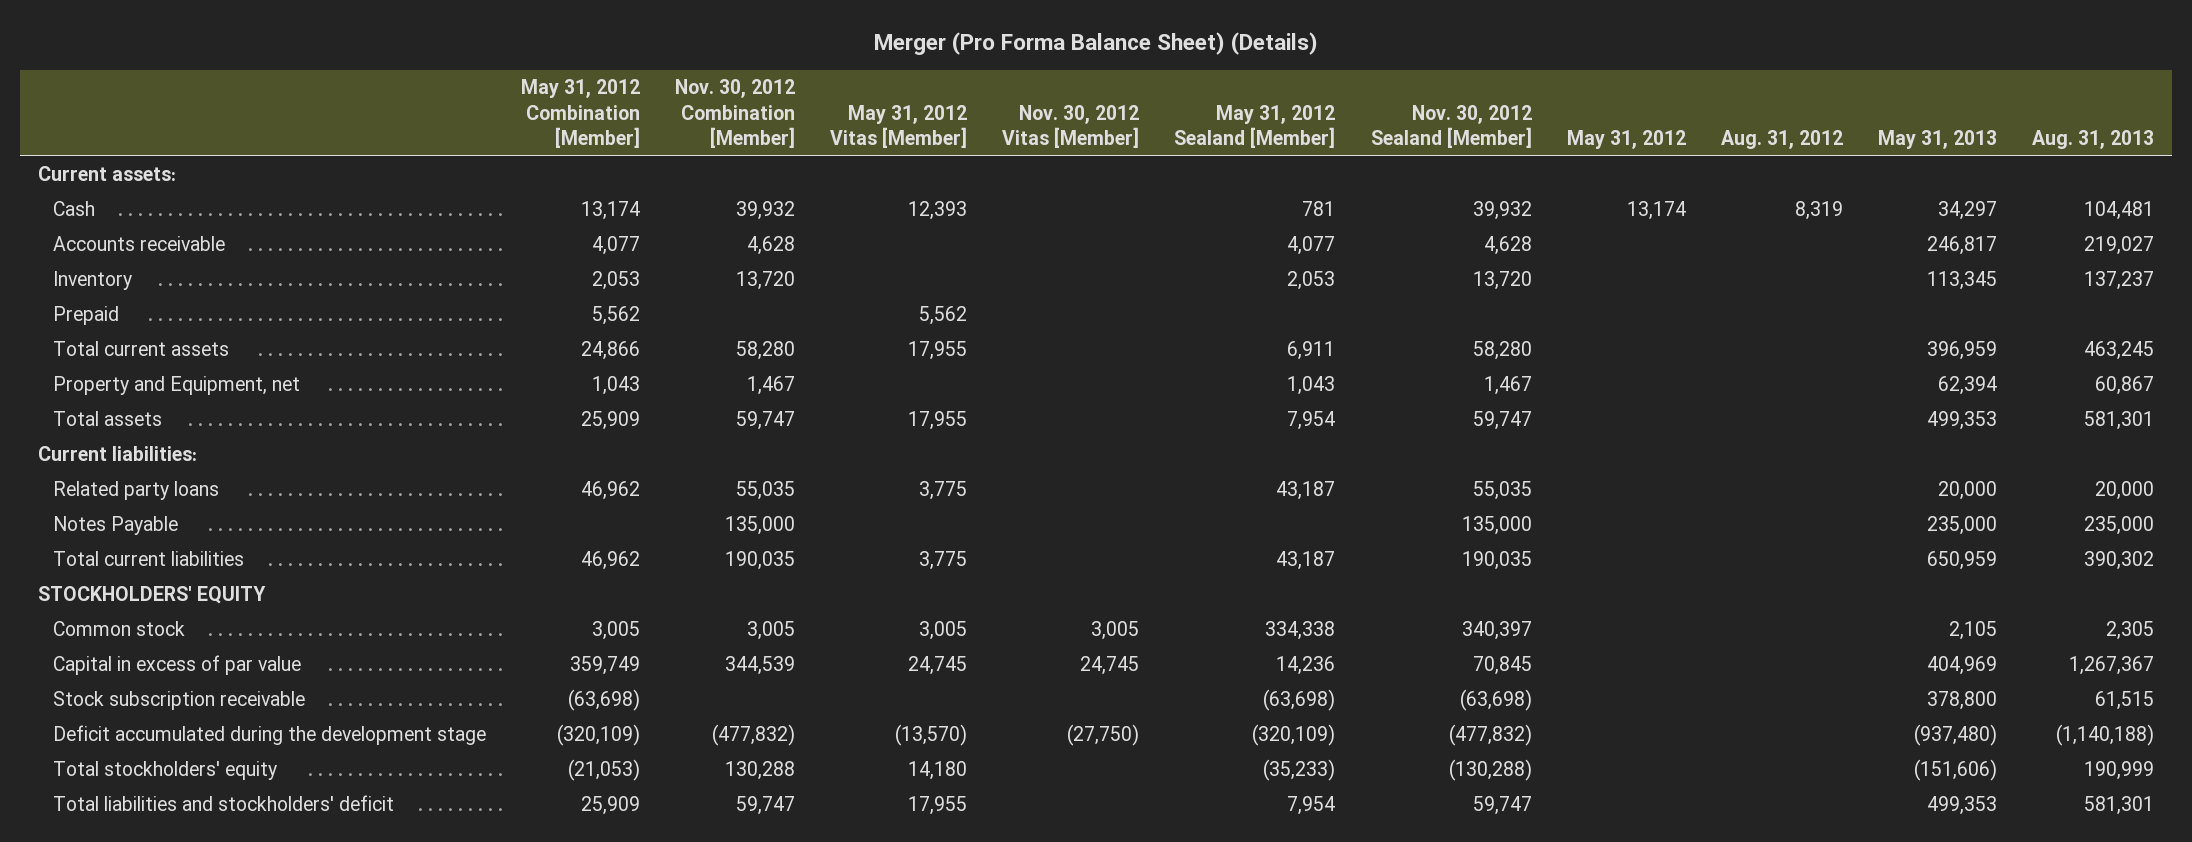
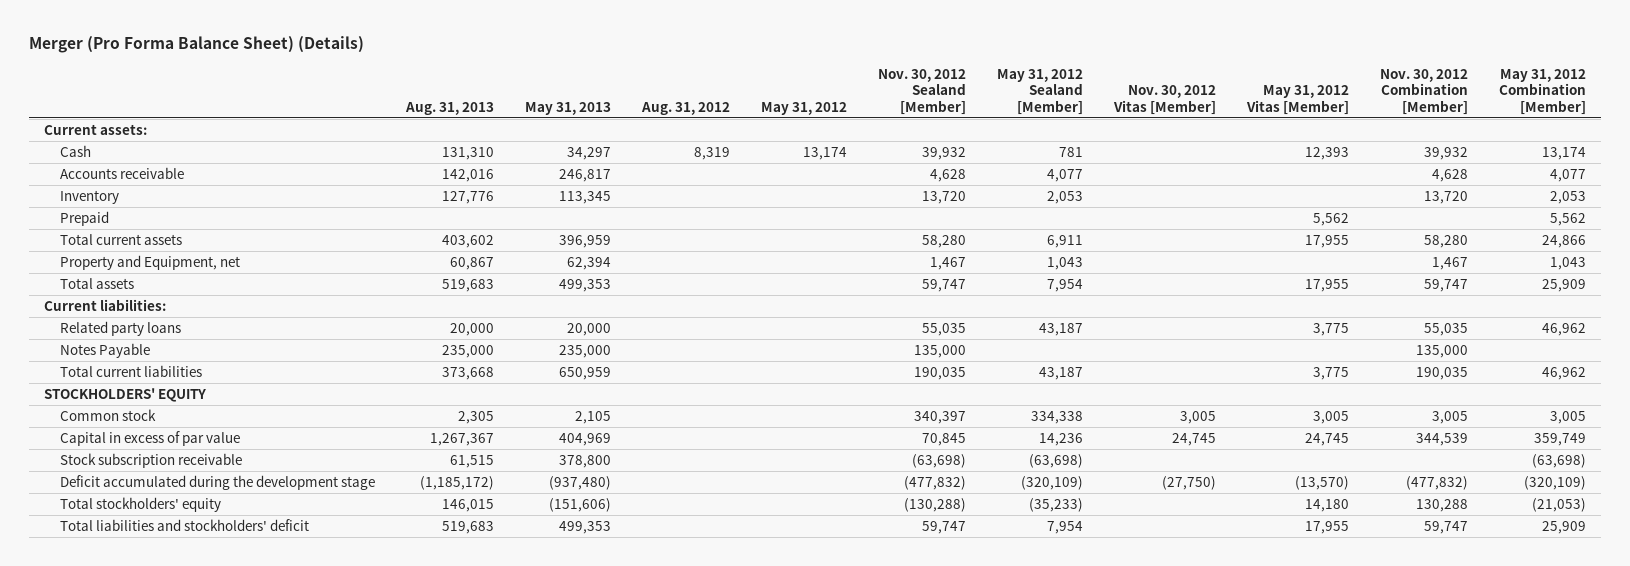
[2084,201,2155,221] 104,481 -> [441,146,494,160] 131,310
[2084,236,2155,256] 219,027 -> [441,168,494,182] 142,016
[2084,271,2155,291] 137,237 -> [441,190,494,204] 127,776
[2084,341,2155,361] 463,245 -> [441,234,494,248] 403,602
[2084,411,2155,431] 581,301 -> [441,278,494,292] 519,683
[2084,551,2155,571] 390,302 -> [441,366,494,380] 373,668
[2056,724,2155,747] (1,140,188) -> [419,475,494,490] (1,185,172)
[2084,761,2155,781] 190,999 -> [441,498,494,512] 146,015
[2084,796,2155,816] 581,301 -> [441,520,494,534] 519,683

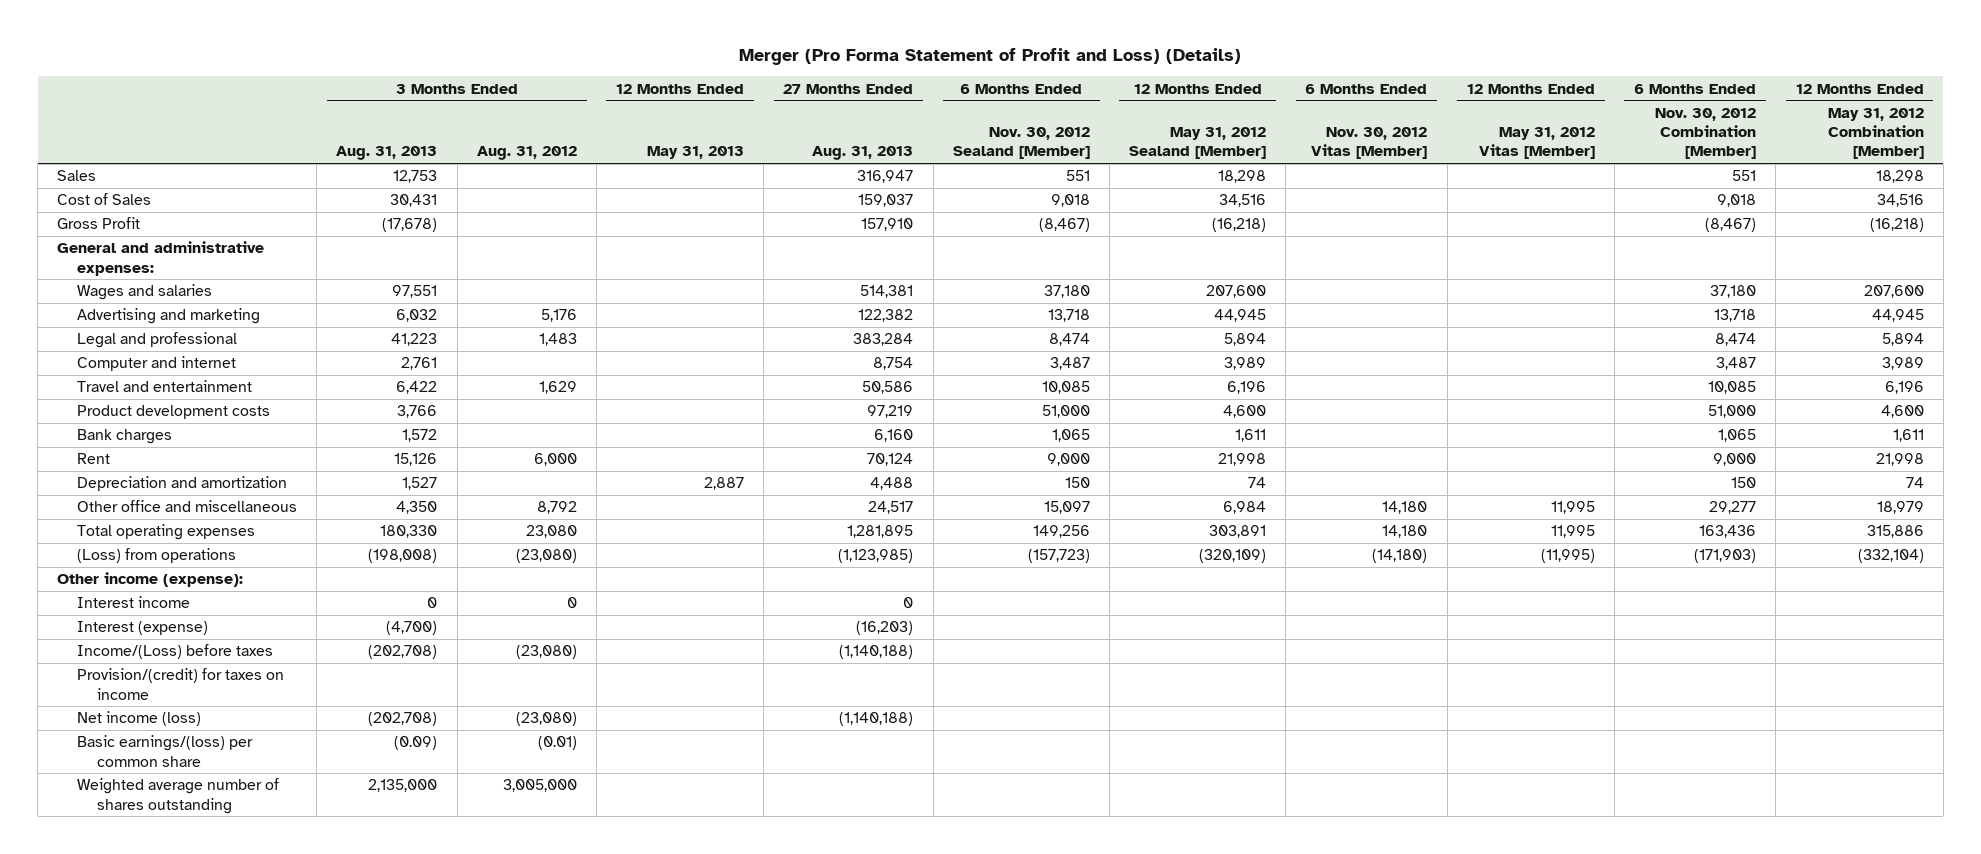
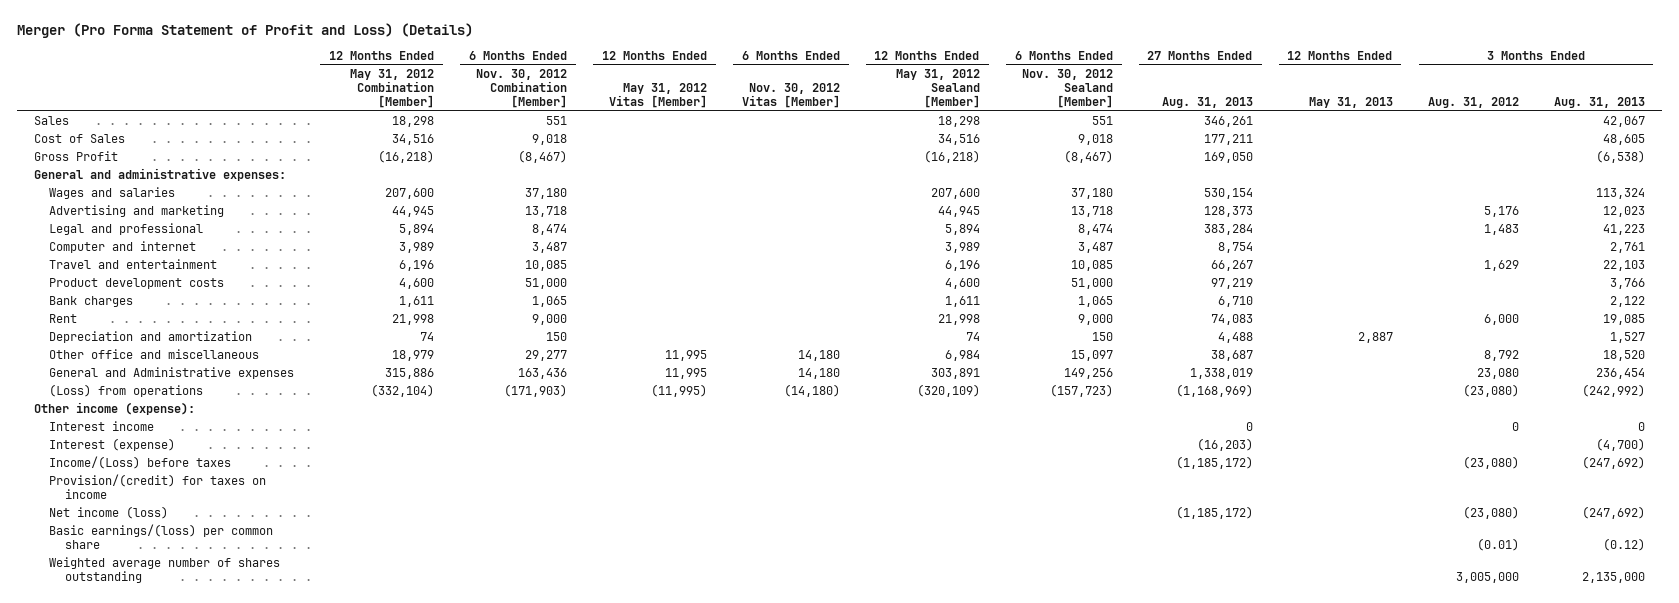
[393,170,438,184] 12,753 -> [1602,116,1645,128] 42,067
[857,170,914,184] 316,947 -> [1203,116,1253,128] 346,261
[390,194,438,208] 30,431 -> [1602,134,1645,146] 48,605
[858,194,914,208] 159,037 -> [1203,134,1253,146] 177,211
[382,218,438,233] (17,678) -> [1595,150,1645,164] (6,538)
[861,218,914,232] 157,910 -> [1203,152,1253,164] 169,050
[392,285,438,299] 97,551 -> [1595,188,1645,200] 113,324
[860,285,914,299] 514,381 -> [1203,188,1253,200] 530,154
[396,309,438,323] 6,032 -> [1602,206,1645,218] 12,023
[858,309,914,323] 122,382 -> [1203,206,1253,218] 128,373
[396,381,438,395] 6,422 -> [1602,260,1645,272] 22,103
[862,381,914,395] 50,586 -> [1210,260,1253,272] 66,267
[402,429,438,443] 1,572 -> [1609,296,1645,308] 2,122
[874,429,914,443] 6,160 -> [1217,296,1253,308] 6,710
[394,453,438,467] 15,126 -> [1602,314,1645,326] 19,085
[867,453,914,467] 70,124 -> [1210,314,1253,326] 74,083
[77,524,256,541] Total operating expenses -> none
[396,501,438,515] 4,350 -> [1602,350,1645,362] 18,520
[868,501,914,515] 24,517 -> [1210,350,1253,362] 38,687
none -> [49,367,295,380] General and Administrative expenses
[368,549,438,564] (198,008) -> [1581,384,1645,398] (242,992)
[838,549,914,564] (1,123,985) -> [1175,384,1253,398] (1,168,969)
[368,645,438,660] (202,708) -> [1581,456,1645,470] (247,692)
[839,645,914,660] (1,140,188) -> [1175,456,1253,470] (1,185,172)
[368,712,438,727] (202,708) -> [1581,506,1645,520] (247,692)
[839,712,914,727] (1,140,188) -> [1175,506,1253,520] (1,185,172)
[394,736,438,751] (0.09) -> [1602,538,1645,552] (0.12)

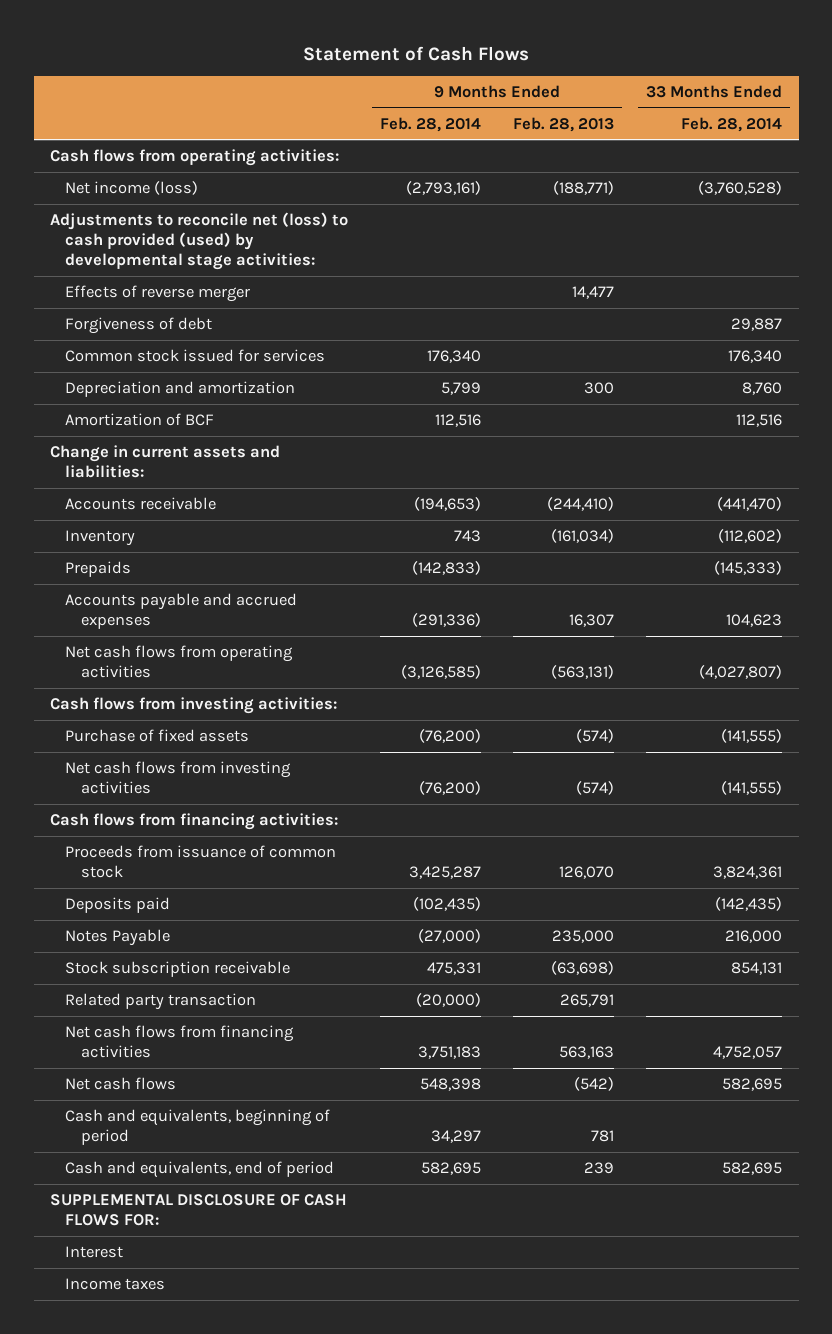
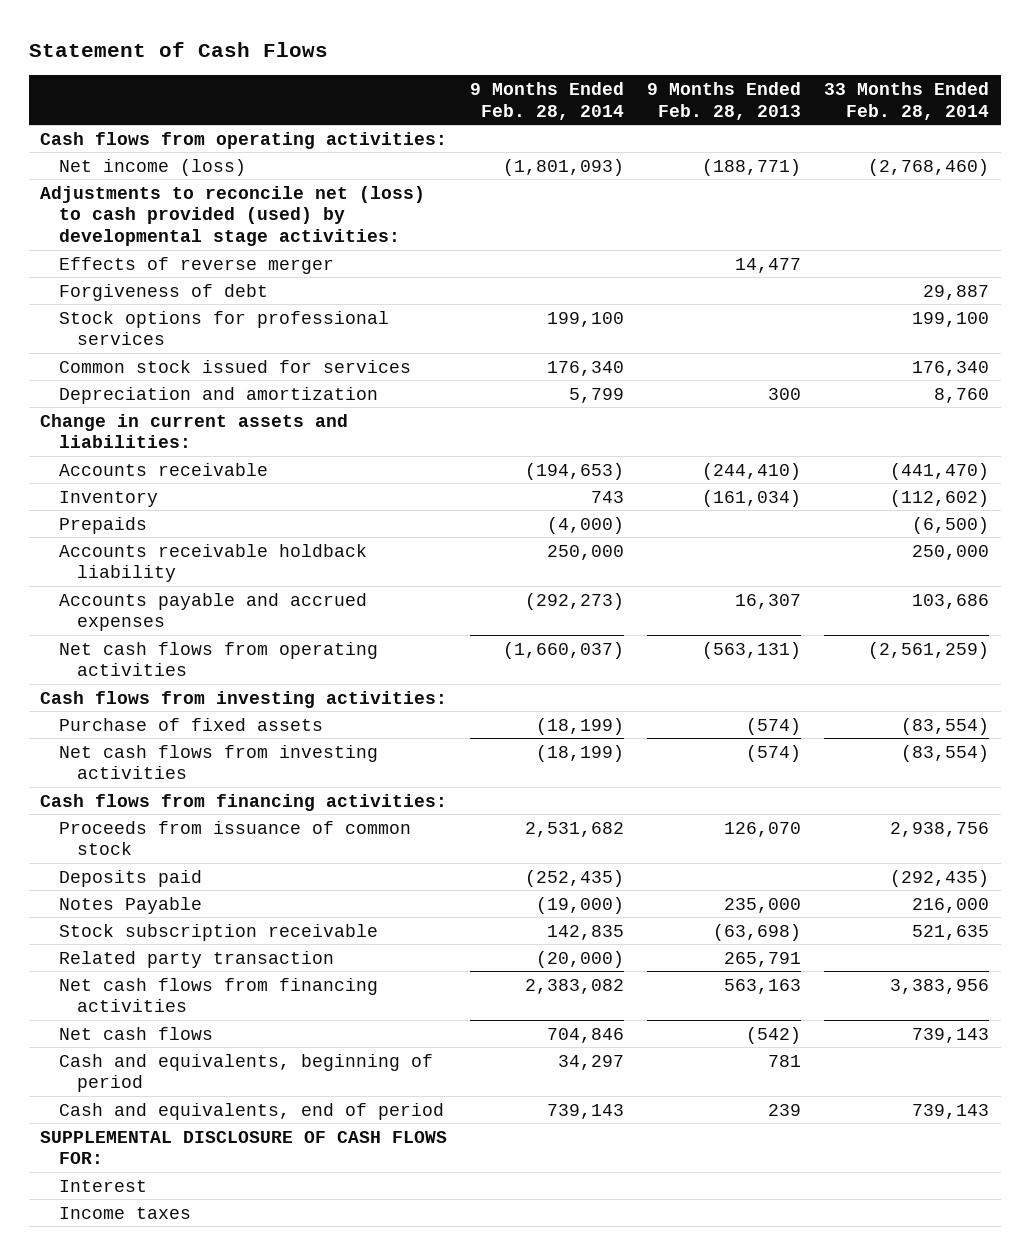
[405,181,481,196] (2,793,161) -> [503,158,625,176] (1,801,093)
[698,181,783,196] (3,760,528) -> [868,158,990,176] (2,768,460)
none -> [58,310,389,346] Stock options for professional services
[65,413,215,427] Amortization of BCF -> none
[411,561,481,576] (142,833) -> [547,516,625,534] (4,000)
[714,561,783,576] (145,333) -> [912,516,990,534] (6,500)
none -> [58,543,367,583] Accounts receivable holdback liability
[411,613,481,628] (291,336) -> [525,592,625,610] (292,273)
[726,614,783,628] 104,623 -> [912,593,990,609] 103,686
[400,665,481,680] (3,126,585) -> [503,641,625,659] (1,660,037)
[699,665,783,680] (4,027,807) -> [868,641,990,659] (2,561,259)
[418,729,481,744] (76,200) -> [536,717,625,735] (18,199)
[721,729,783,744] (141,555) -> [901,717,990,735] (83,554)
[418,781,481,796] (76,200) -> [536,744,625,762] (18,199)
[721,781,783,796] (141,555) -> [901,744,990,762] (83,554)
[408,866,481,880] 3,425,287 -> [525,821,625,837] 2,531,682
[713,866,783,880] 3,824,361 -> [890,821,990,837] 2,938,756
[412,897,481,912] (102,435) -> [525,869,625,887] (252,435)
[715,897,783,912] (142,435) -> [890,869,990,887] (292,435)
[417,929,481,944] (27,000) -> [536,896,625,914] (19,000)
[426,962,481,976] 475,331 -> [547,924,625,940] 142,835
[731,962,783,976] 854,131 -> [912,924,990,940] 521,635
[417,1046,481,1060] 3,751,183 -> [525,978,625,994] 2,383,082
[713,1046,783,1060] 4,752,057 -> [890,978,990,994] 3,383,956
[419,1078,481,1092] 548,398 -> [547,1027,625,1043] 704,846
[722,1078,783,1092] 582,695 -> [912,1027,990,1043] 739,143
[420,1162,481,1176] 582,695 -> [547,1103,625,1119] 739,143
[722,1162,783,1176] 582,695 -> [912,1103,990,1119] 739,143

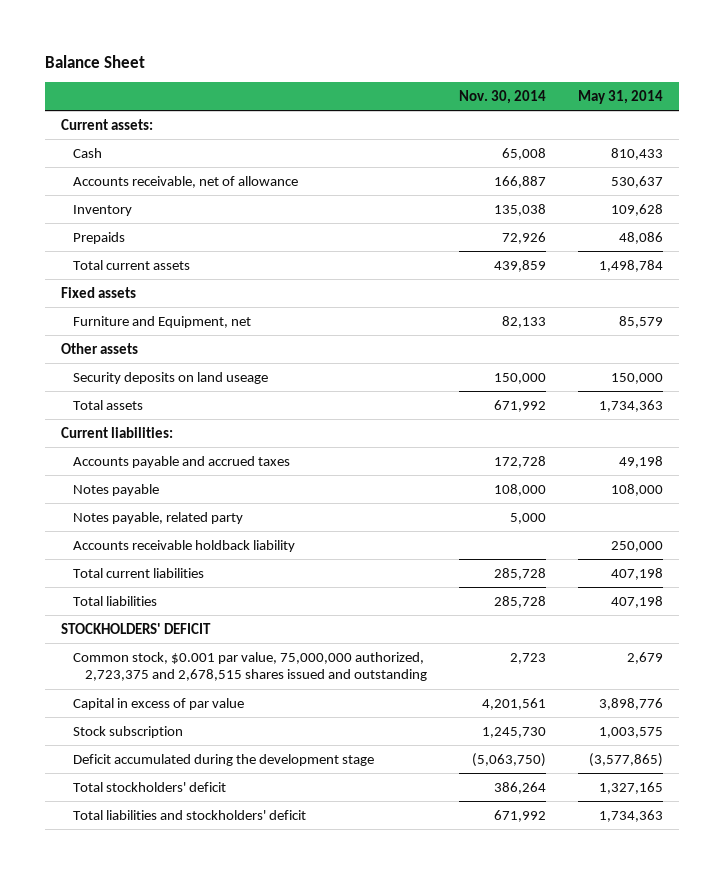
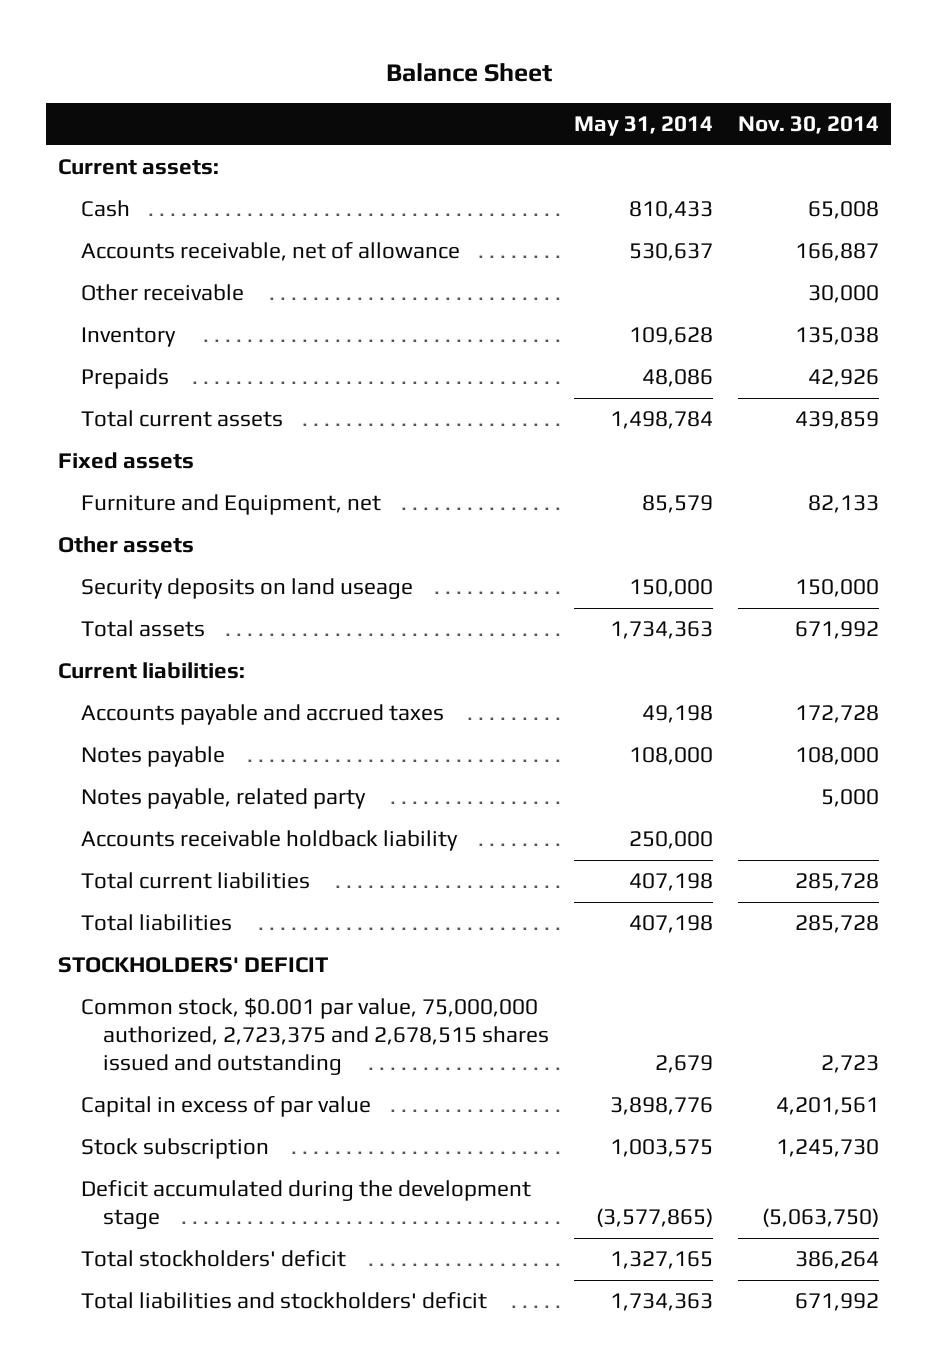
none -> [80,284,244,302] Other receivable
[502,231,547,244] 72,926 -> [807,369,879,388] 42,926

